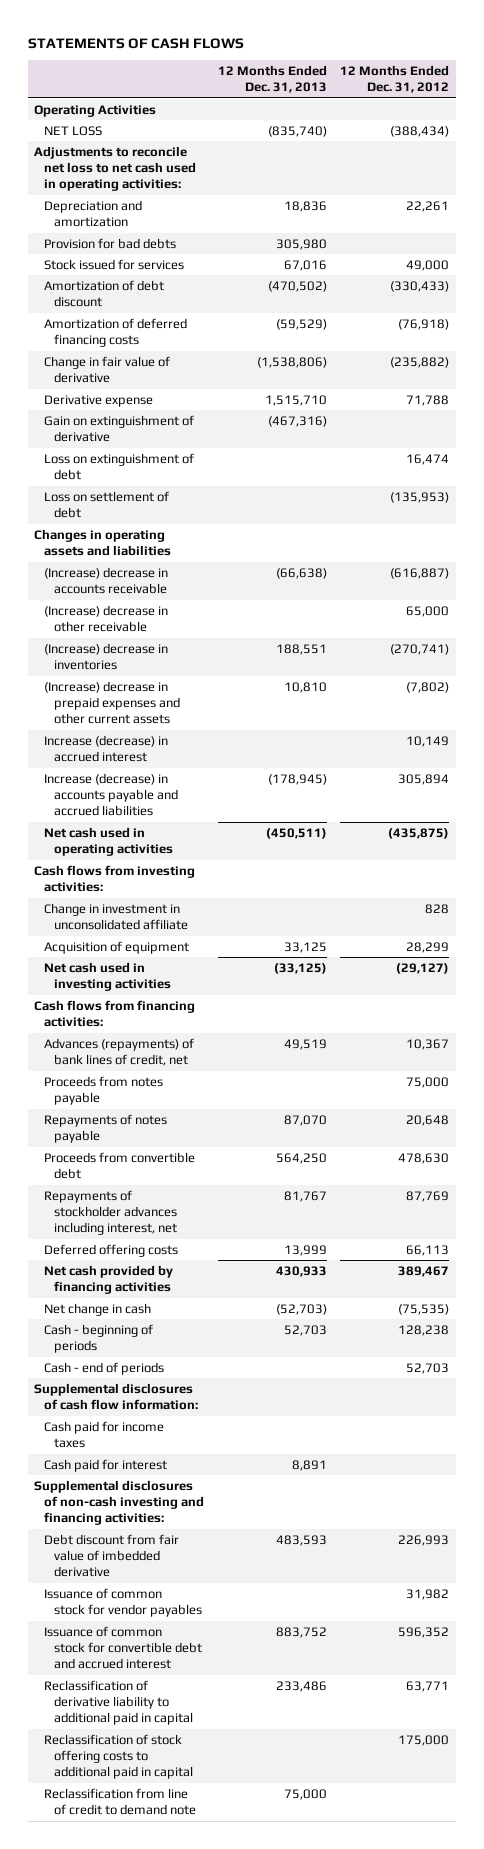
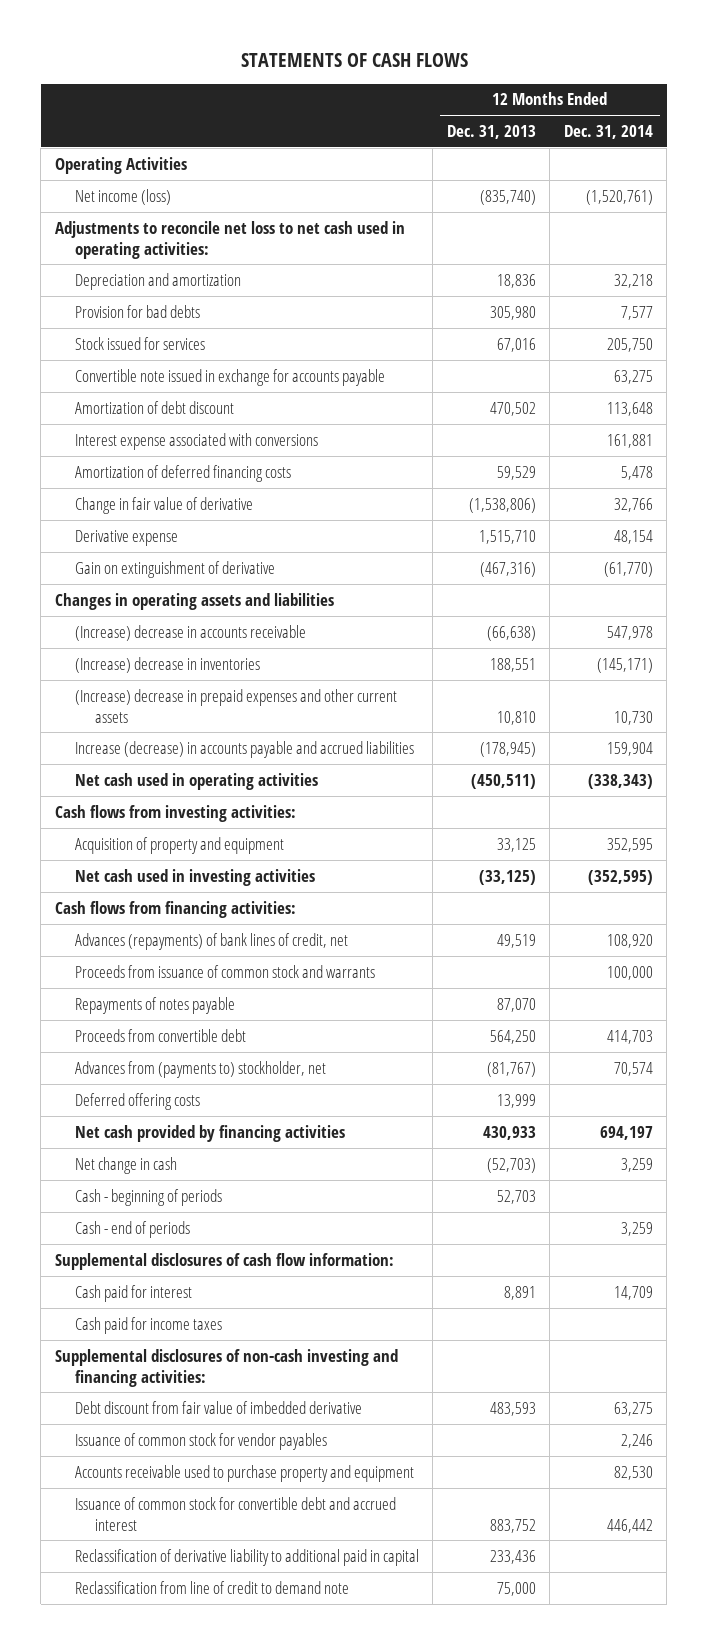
[340,65,450,94] 12 Months Ended Dec. 31, 2012 -> none
none -> [563,124,653,139] Dec. 31, 2014
[44,125,103,136] NET LOSS -> [75,188,172,205] Net income (loss)
none -> [75,368,386,386] Convertible note issued in exchange for accounts payable
[267,280,327,292] (470,502) -> [489,401,536,416] 470,502
none -> [75,432,319,450] Interest expense associated with conversions
[275,318,327,330] (59,529) -> [496,465,536,480] 59,529
[44,452,195,481] Loss on extinguishment of debt -> none
[44,490,170,519] Loss on settlement of debt -> none
[44,604,169,633] (Increase) decrease in other receivable -> none
[44,734,169,763] Increase (decrease) in accrued interest -> none
[44,902,189,931] Change in investment in unconsolidated affiliate -> none
[44,940,190,954] Acquisition of equipment -> [75,836,285,854] Acquisition of property and equipment
[44,1075,164,1106] Proceeds from notes payable -> none
none -> [75,964,376,978] Proceeds from issuance of common stock and warrants
[44,1189,178,1236] Repayments of stockholder advances including interest, net -> none
none -> [75,1060,327,1078] Advances from (payments to) stockholder, net
[44,1420,165,1449] Cash paid for income taxes -> [75,1316,223,1334] Cash paid for income taxes
none -> [75,1464,415,1482] Accounts receivable used to purchase property and equipment
[44,1733,194,1780] Reclassification of stock offering costs to additional paid in capital -> none
[275,1680,327,1692] 233,486 -> [489,1549,536,1564] 233,436

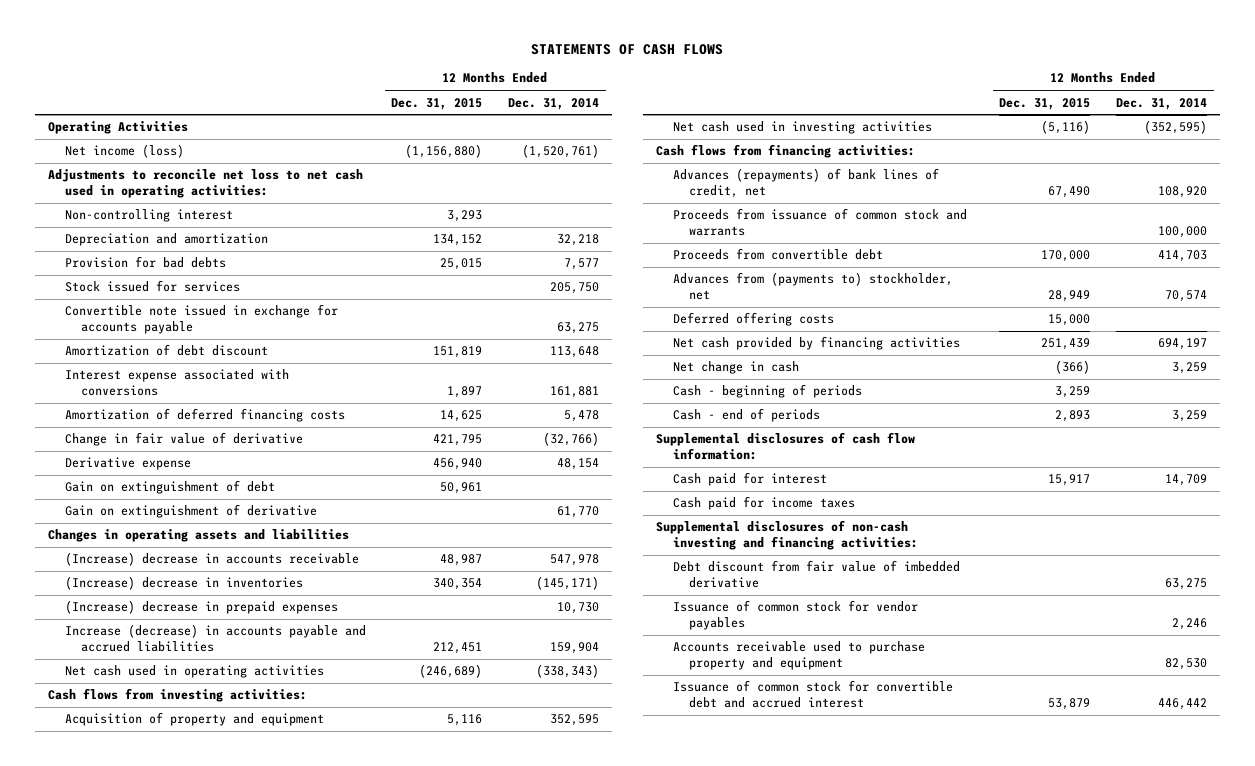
[446,124,536,139] Dec. 31, 2013 -> none
none -> [391,97,483,110] Dec. 31, 2015
none -> [64,209,233,223] Non-controlling interest
[613,497,653,512] 32,766 -> [543,432,600,447] (32,766)
none -> [64,480,275,495] Gain on extinguishment of debt
[603,561,653,577] (61,770) -> [557,506,600,519] 61,770
[75,688,398,723] (Increase) decrease in prepaid expenses and other current assets -> [64,600,338,615] (Increase) decrease in prepaid expenses
[75,996,236,1014] Repayments of notes payable -> none
[75,1548,420,1566] Reclassification of derivative liability to additional paid in capital -> none
[75,1580,350,1594] Reclassification from line of credit to demand note -> none

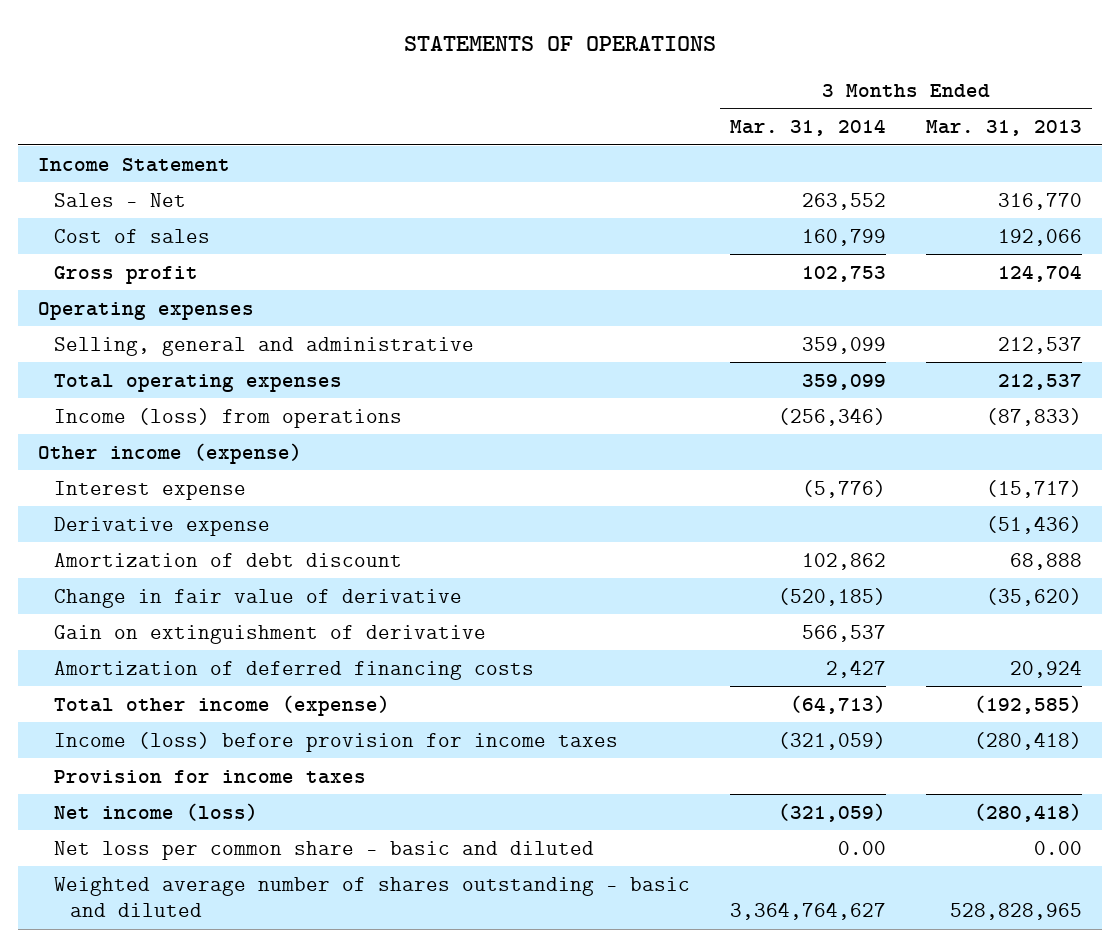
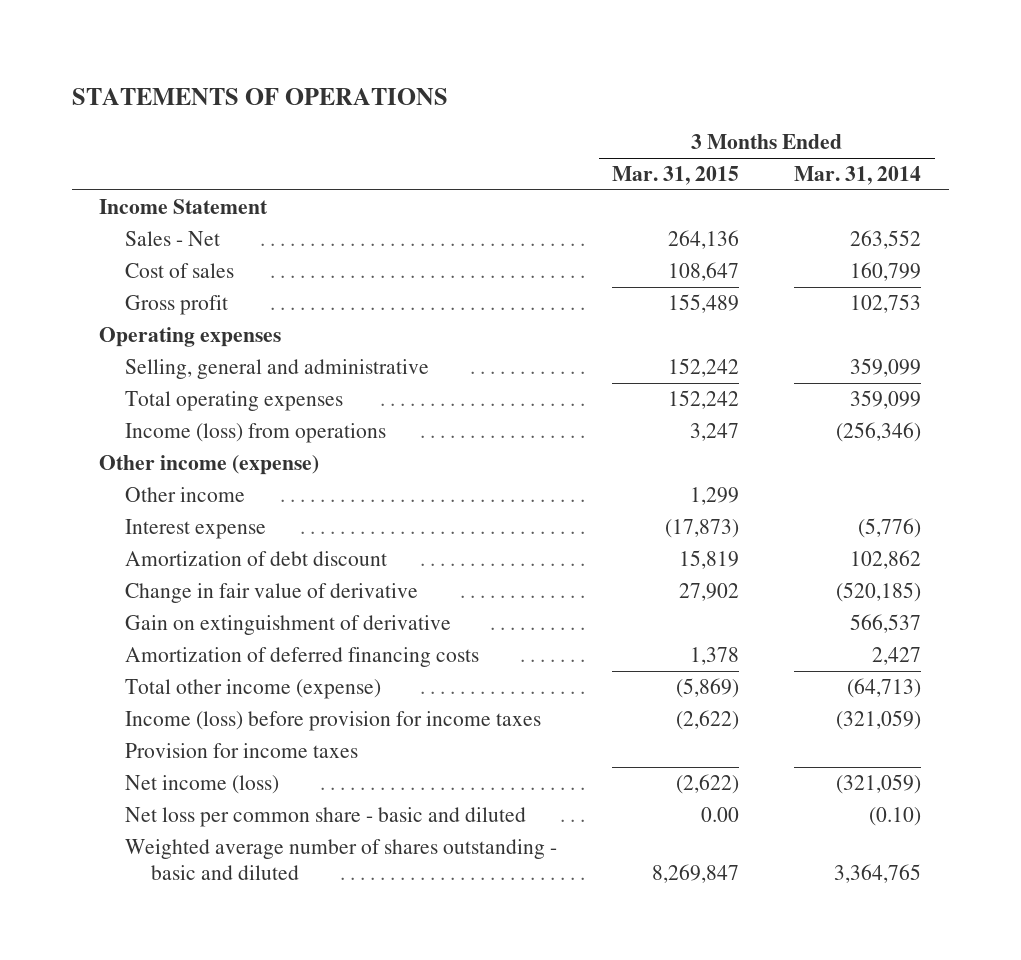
[926,120,1083,137] Mar. 31, 2013 -> none
none -> [612,165,740,185] Mar. 31, 2015
none -> [125,486,246,502] Other income
[53,516,270,536] Derivative expense -> none
[838,840,887,855] 0.00 -> [869,806,922,826] (0.10)
[730,902,887,921] 3,364,764,627 -> [834,863,922,883] 3,364,765

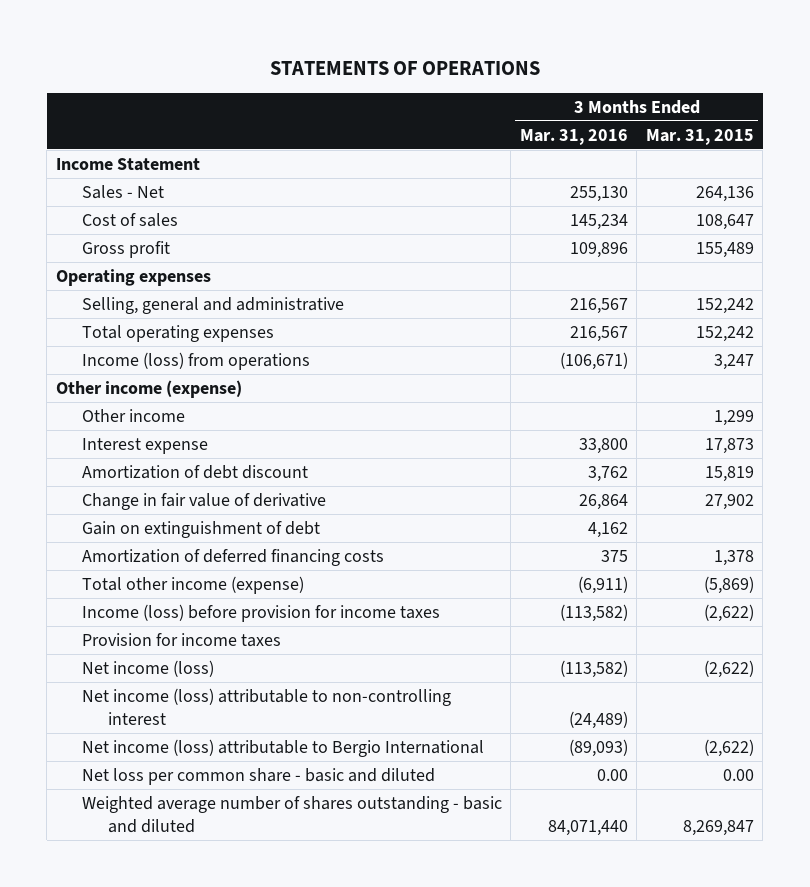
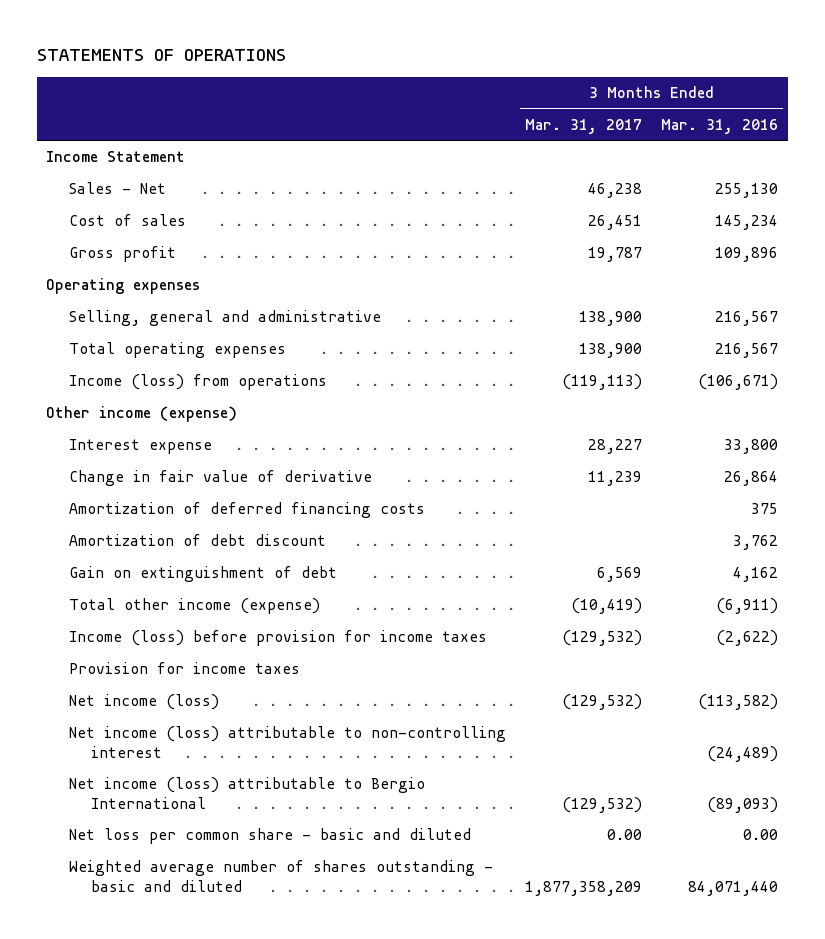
[645,128,754,145] Mar. 31, 2015 -> none
none -> [524,118,642,134] Mar. 31, 2017
[81,408,185,422] Other income -> none
[81,464,308,479] Amortization of debt discount -> [68,534,326,547] Amortization of debt discount
[81,520,320,538] Gain on extinguishment of debt -> [68,566,337,583] Gain on extinguishment of debt
[559,603,628,622] (113,582) -> [716,630,779,647] (2,622)

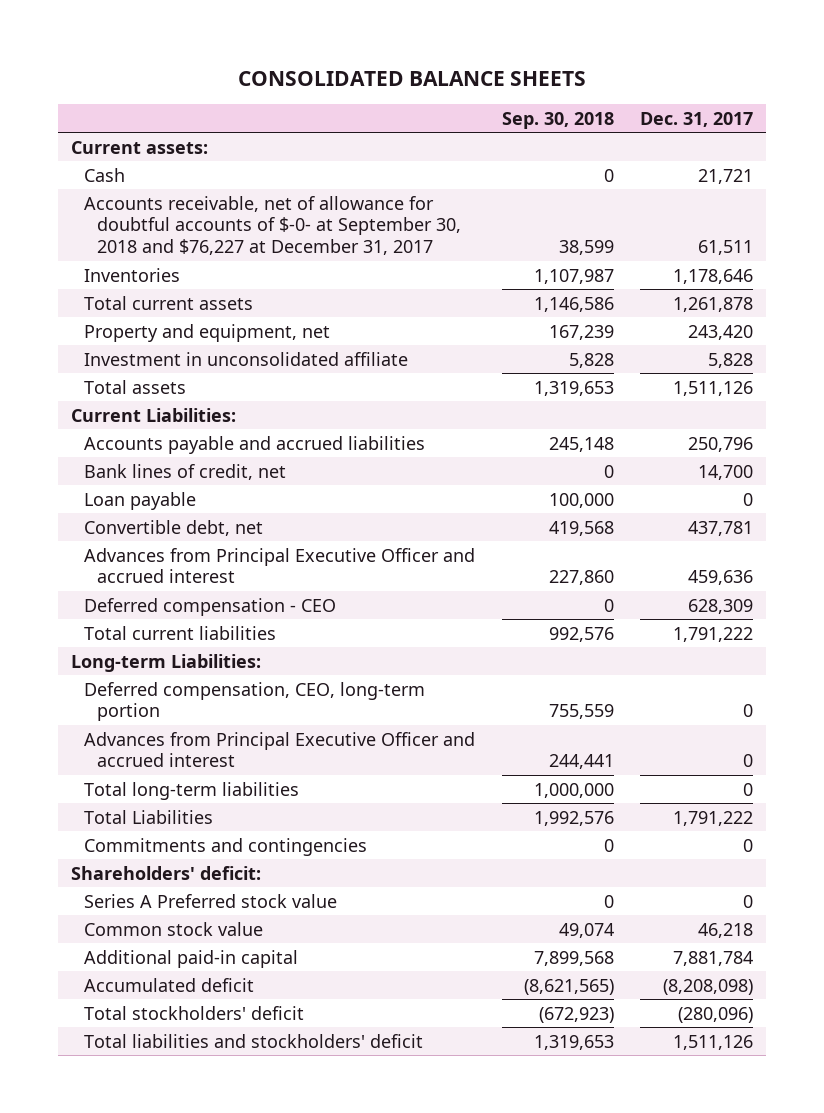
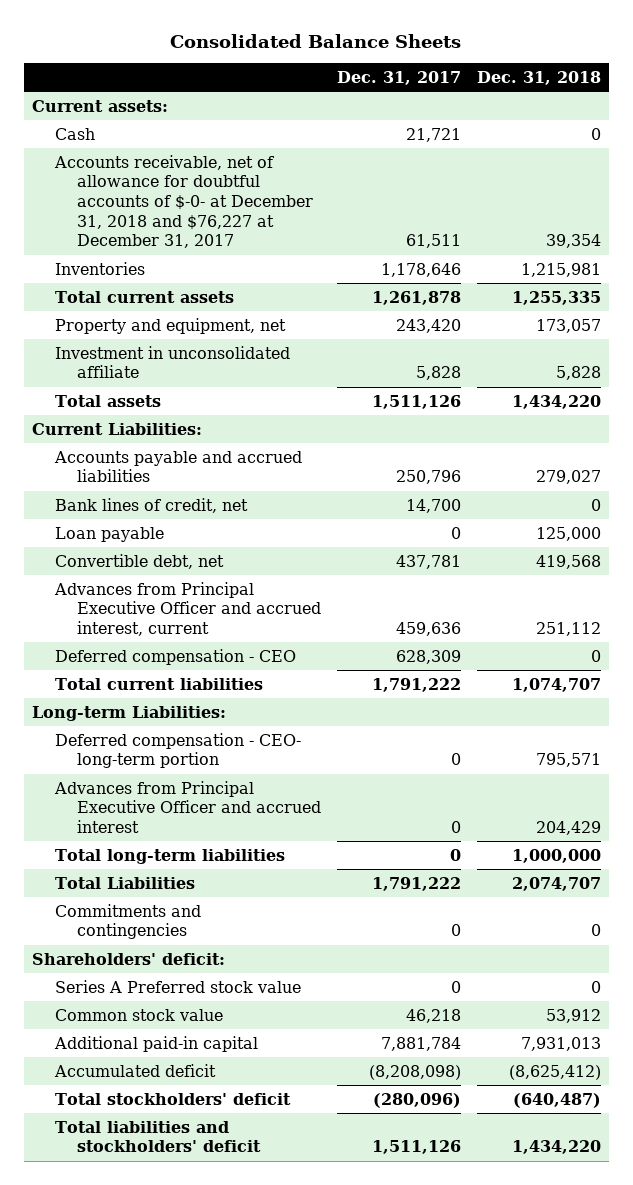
[238,70,587,86] CONSOLIDATED BALANCE SHEETS -> [170,33,462,48] Consolidated Balance Sheets
[501,111,614,129] Sep. 30, 2018 -> none
none -> [476,70,601,85] Dec. 31, 2018
[83,195,461,256] Accounts receivable, net of allowance for doubtful accounts of $-0- at September 30, 2018 and $76,227 at December 31, 2017 -> [53,154,314,249] Accounts receivable, net of allowance for doubtful accounts of $-0- at December 31, 2018 and $76,227 at December 31, 2017
[83,547,475,584] Advances from Principal Executive Officer and accrued interest -> [53,581,322,636] Advances from Principal Executive Officer and accrued interest, current
[83,681,425,722] Deferred compensation, CEO, long-term portion -> [54,732,301,769] Deferred compensation - CEO- long-term portion

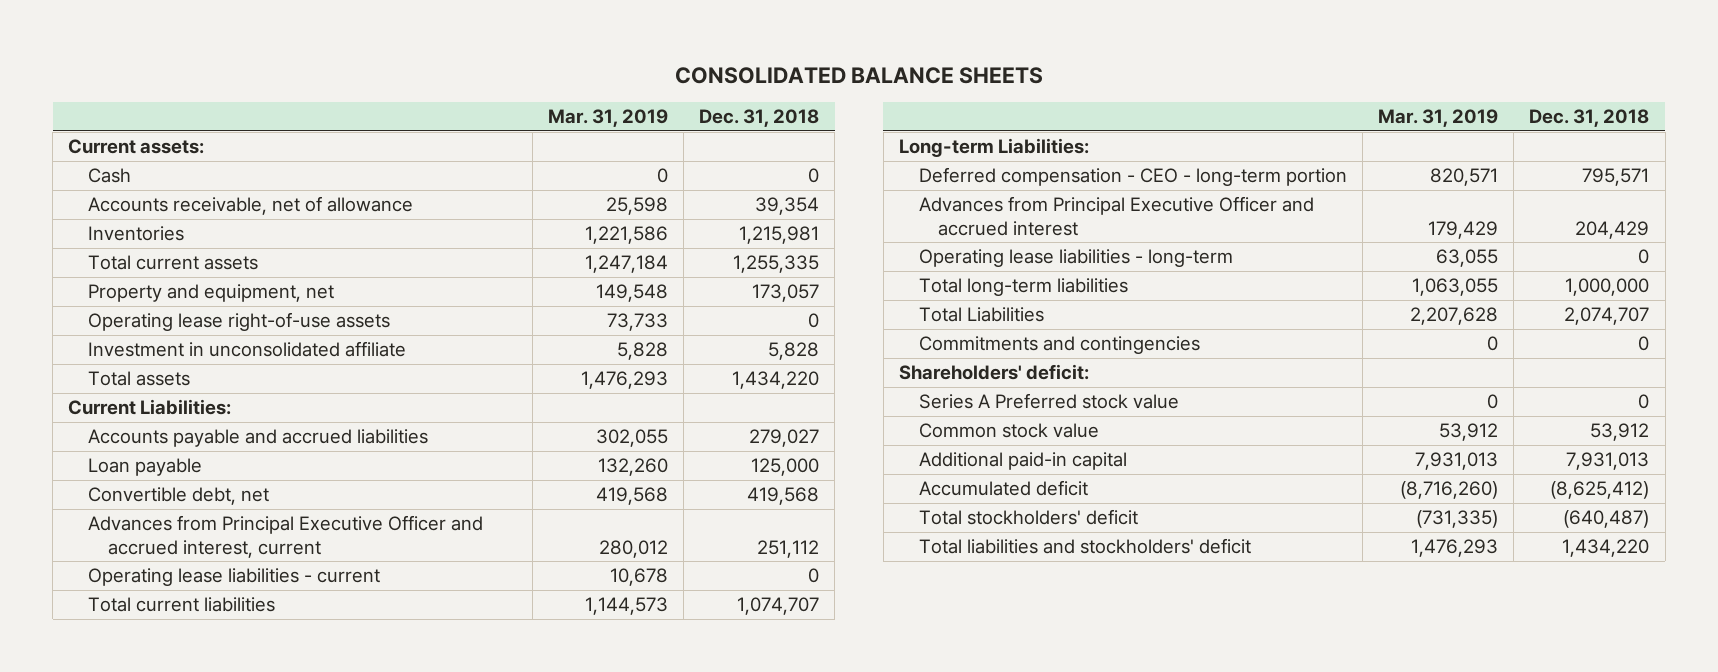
[170,33,462,48] Consolidated Balance Sheets -> [674,66,1043,84] CONSOLIDATED BALANCE SHEETS
[337,70,462,85] Dec. 31, 2017 -> none
none -> [547,109,668,128] Mar. 31, 2019
[53,154,314,249] Accounts receivable, net of allowance for doubtful accounts of $-0- at December 31, 2018 and $76,227 at December 31, 2017 -> [88,196,414,216] Accounts receivable, net of allowance
none -> [88,312,391,332] Operating lease right-of-use assets
[54,497,248,513] Bank lines of credit, net -> none
[54,648,296,665] Deferred compensation - CEO -> none
none -> [88,568,381,587] Operating lease liabilities - current
[54,732,301,769] Deferred compensation - CEO- long-term portion -> [918,167,1347,187] Deferred compensation - CEO - long-term portion
none -> [918,249,1233,268] Operating lease liabilities - long-term

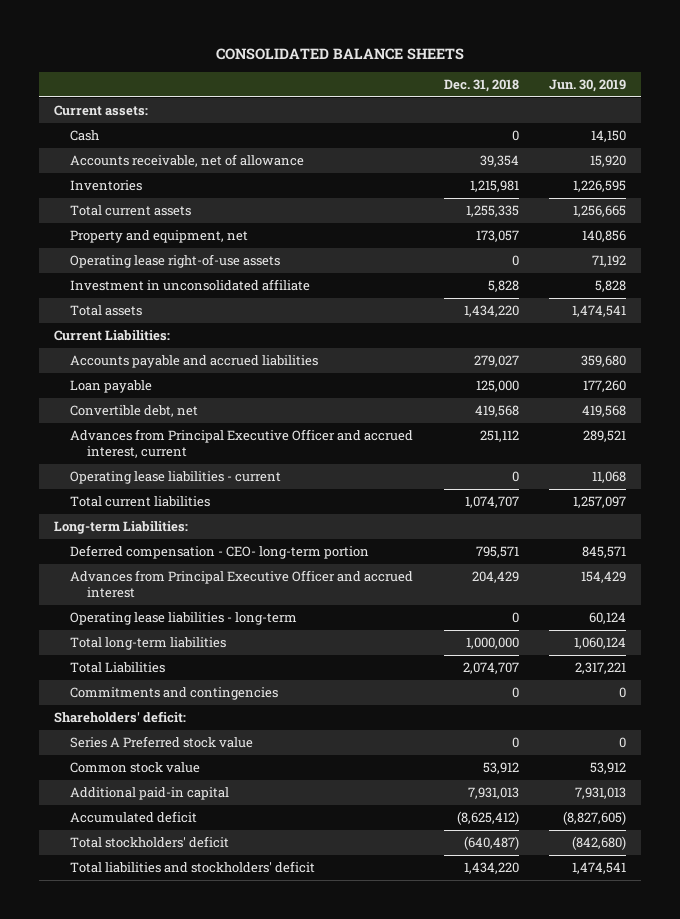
[547,109,668,128] Mar. 31, 2019 -> none
none -> [549,78,627,92] Jun. 30, 2019
[918,167,1347,187] Deferred compensation - CEO - long-term portion -> [70,545,370,560] Deferred compensation - CEO- long-term portion

